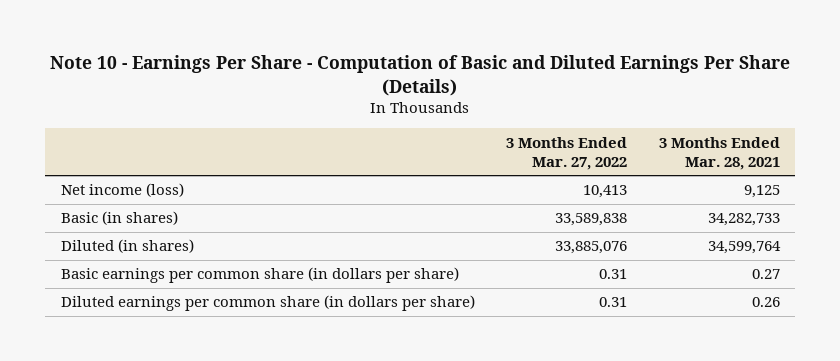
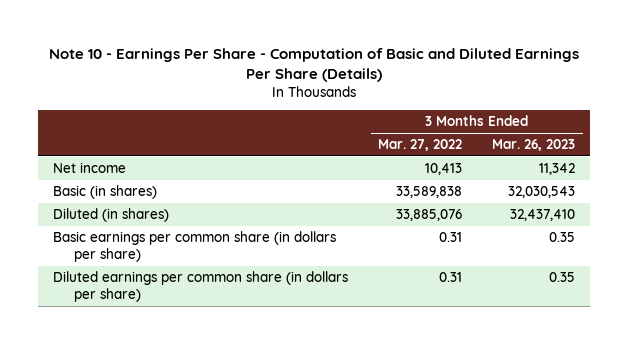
[658,136,780,170] 3 Months Ended Mar. 28, 2021 -> none
none -> [492,139,576,152] Mar. 26, 2023
[60,183,184,198] Net income (loss) -> [53,162,127,174] Net income

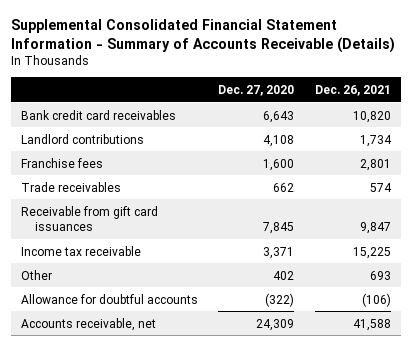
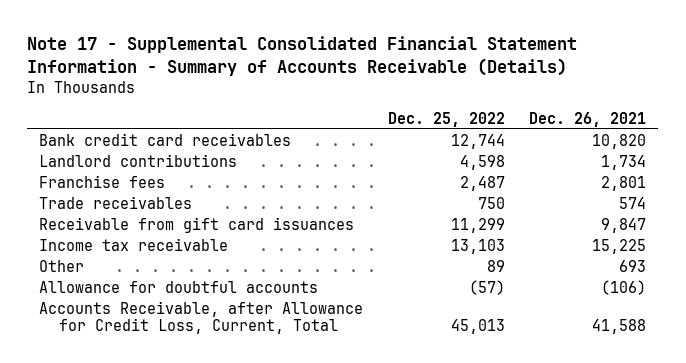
[10,18,395,53] Supplemental Consolidated Financial Statement Information - Summary of Accounts Receivable (Details) -> [27,36,578,77] Note 17 - Supplemental Consolidated Financial Statement Information - Summary of Accounts Receivable (Details)
[218,84,295,96] Dec. 27, 2020 -> none
none -> [387,111,505,127] Dec. 25, 2022
[20,317,156,331] Accounts receivable, net -> [39,300,364,335] Accounts Receivable, after Allowance for Credit Loss, Current, Total

